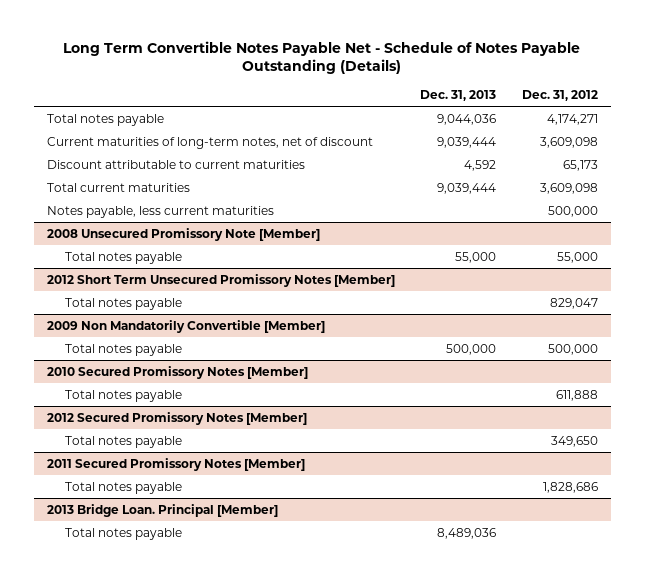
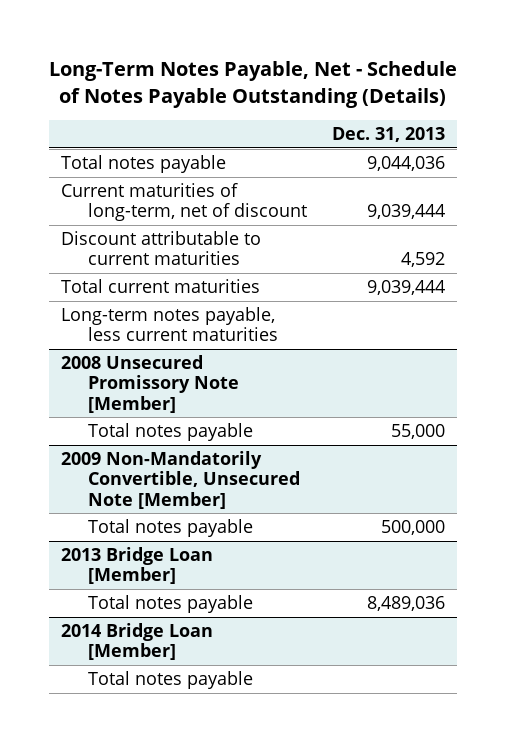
[63,40,581,75] Long Term Convertible Notes Payable Net - Schedule of Notes Payable Outstanding (Details) -> [48,60,457,108] Long-Term Notes Payable, Net - Schedule of Notes Payable Outstanding (Details)
[522,90,599,102] Dec. 31, 2012 -> none
[46,136,373,149] Current maturities of long-term notes, net of discount -> [60,183,308,222] Current maturities of long-term, net of discount
[46,205,274,218] Notes payable, less current maturities -> [60,307,279,342] Long-term notes payable, less current maturities
[46,273,395,287] 2012 Short Term Unsecured Promissory Notes [Member] -> none
[64,297,182,310] Total notes payable -> none
[46,319,325,333] 2009 Non Mandatorily Convertible [Member] -> [60,451,301,509] 2009 Non-Mandatorily Convertible, Unsecured Note [Member]
[46,365,308,379] 2010 Secured Promissory Notes [Member] -> none
[64,389,182,402] Total notes payable -> none
[46,411,307,425] 2012 Secured Promissory Notes [Member] -> none
[64,435,182,448] Total notes payable -> none
[46,457,305,471] 2011 Secured Promissory Notes [Member] -> none
[64,481,182,494] Total notes payable -> none
[46,503,278,517] 2013 Bridge Loan. Principal [Member] -> [60,547,213,585] 2013 Bridge Loan [Member]
none -> [60,623,213,661] 2014 Bridge Loan [Member]
none -> [88,671,254,690] Total notes payable

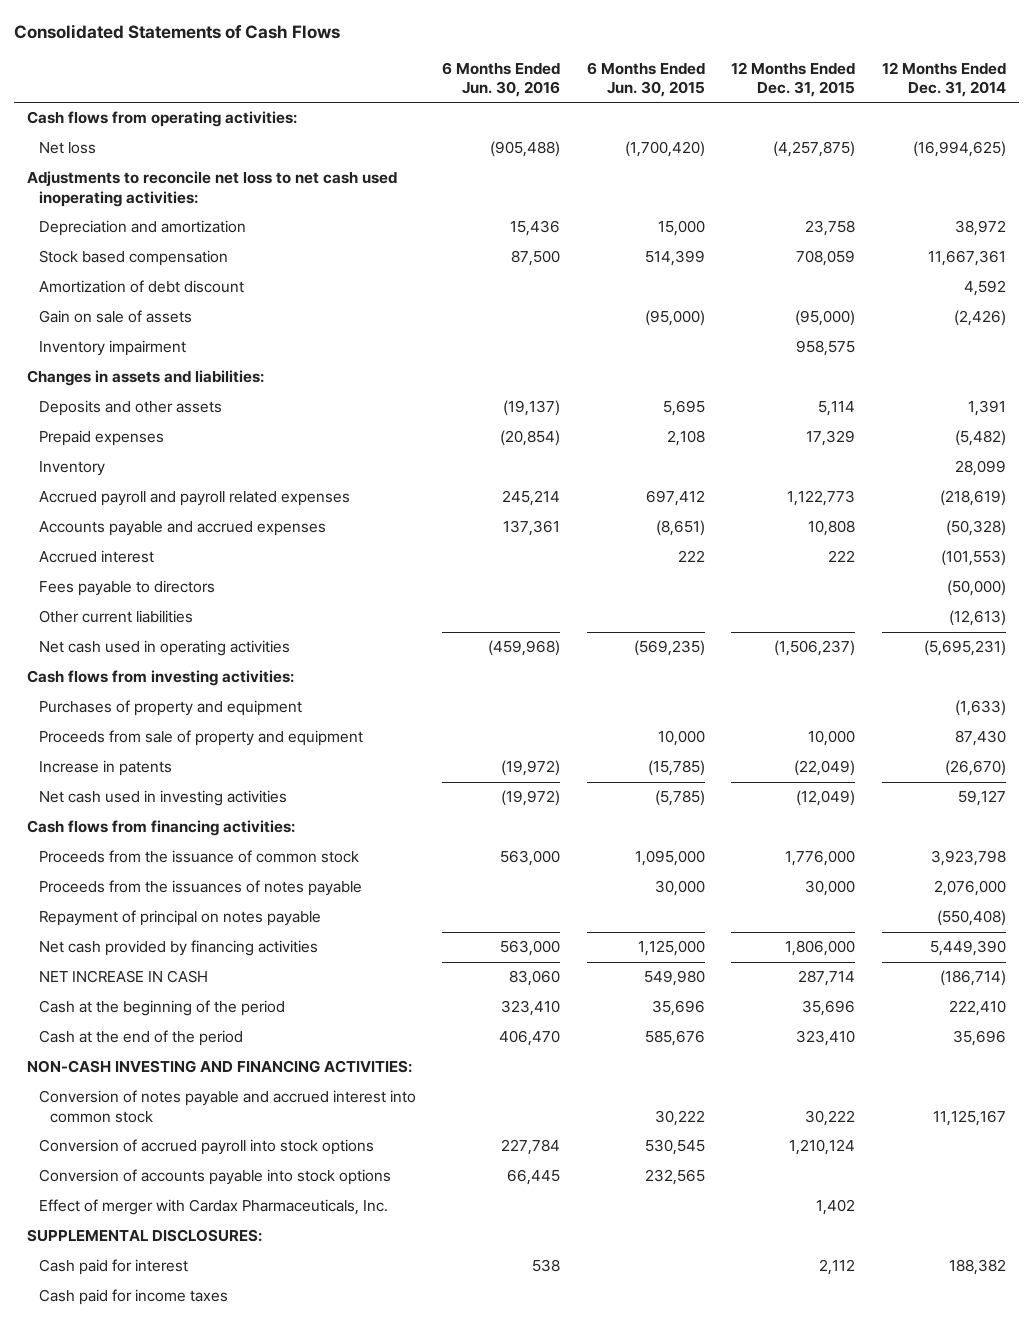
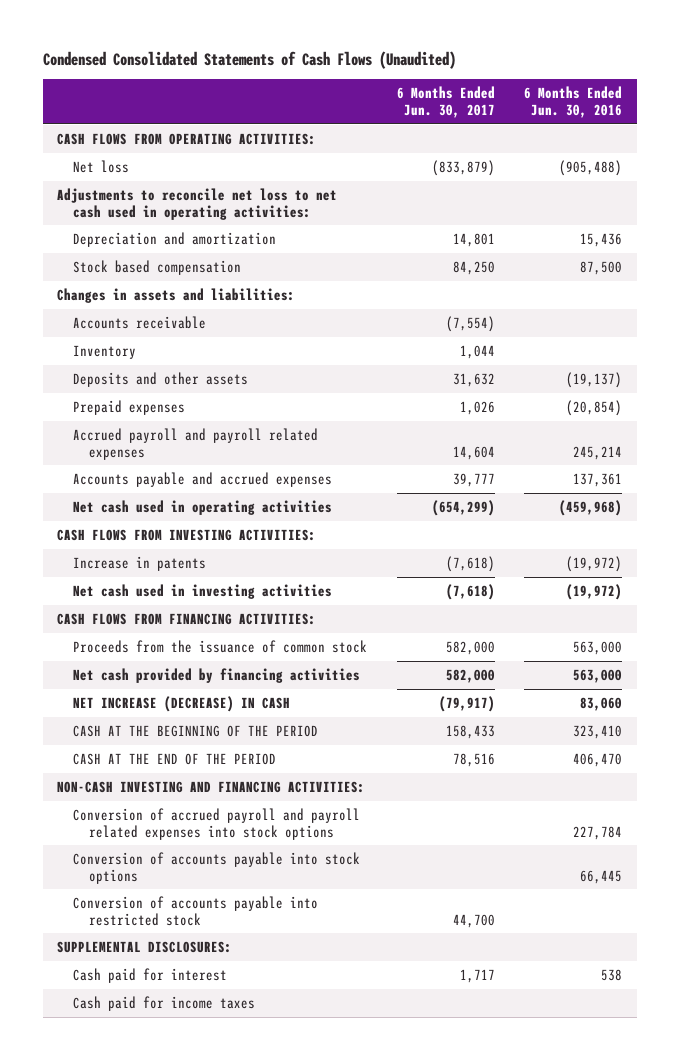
[14,23,341,39] Consolidated Statements of Cash Flows -> [42,50,456,69] Condensed Consolidated Statements of Cash Flows (Unaudited)
[586,61,705,97] 6 Months Ended Jun. 30, 2015 -> none
[731,61,856,97] 12 Months Ended Dec. 31, 2015 -> none
[881,61,1006,97] 12 Months Ended Dec. 31, 2014 -> none
none -> [396,86,495,119] 6 Months Ended Jun. 30, 2017
[27,111,298,128] Cash flows from operating activities: -> [57,132,317,145] CASH FLOWS FROM OPERATING ACTIVITIES:
[27,171,398,207] Adjustments to reconcile net loss to net cash used inoperating activities: -> [57,187,338,220] Adjustments to reconcile net loss to net cash used in operating activities:
[38,280,244,294] Amortization of debt discount -> none
[38,310,192,324] Gain on sale of assets -> none
[38,340,186,357] Inventory impairment -> none
none -> [73,315,207,329] Accounts receivable
[38,461,105,477] Inventory -> [73,344,137,359] Inventory
[38,550,154,564] Accrued interest -> none
[38,580,215,597] Fees payable to directors -> none
[38,610,193,624] Other current liabilities -> none
[38,700,302,717] Purchases of property and equipment -> none
[38,730,363,747] Proceeds from sale of property and equipment -> none
[27,670,295,687] Cash flows from investing activities: -> [57,528,317,541] CASH FLOWS FROM INVESTING ACTIVITIES:
[27,820,296,837] Cash flows from financing activities: -> [57,612,317,625] CASH FLOWS FROM FINANCING ACTIVITIES:
[38,880,362,897] Proceeds from the issuances of notes payable -> none
[38,910,321,927] Repayment of principal on notes payable -> none
[38,970,208,984] NET INCREASE IN CASH -> [73,695,291,712] NET INCREASE (DECREASE) IN CASH
[38,1000,285,1017] Cash at the beginning of the period -> [73,724,319,737] CASH AT THE BEGINNING OF THE PERIOD
[38,1030,243,1047] Cash at the end of the period -> [73,752,277,765] CASH AT THE END OF THE PERIOD
[38,1090,416,1123] Conversion of notes payable and accrued interest into common stock -> none
[38,1139,374,1156] Conversion of accrued payroll into stock options -> [73,807,361,840] Conversion of accrued payroll and payroll related expenses into stock options
[38,1199,388,1216] Effect of merger with Cardax Pharmaceuticals, Inc. -> none
none -> [73,895,319,926] Conversion of accounts payable into restricted stock

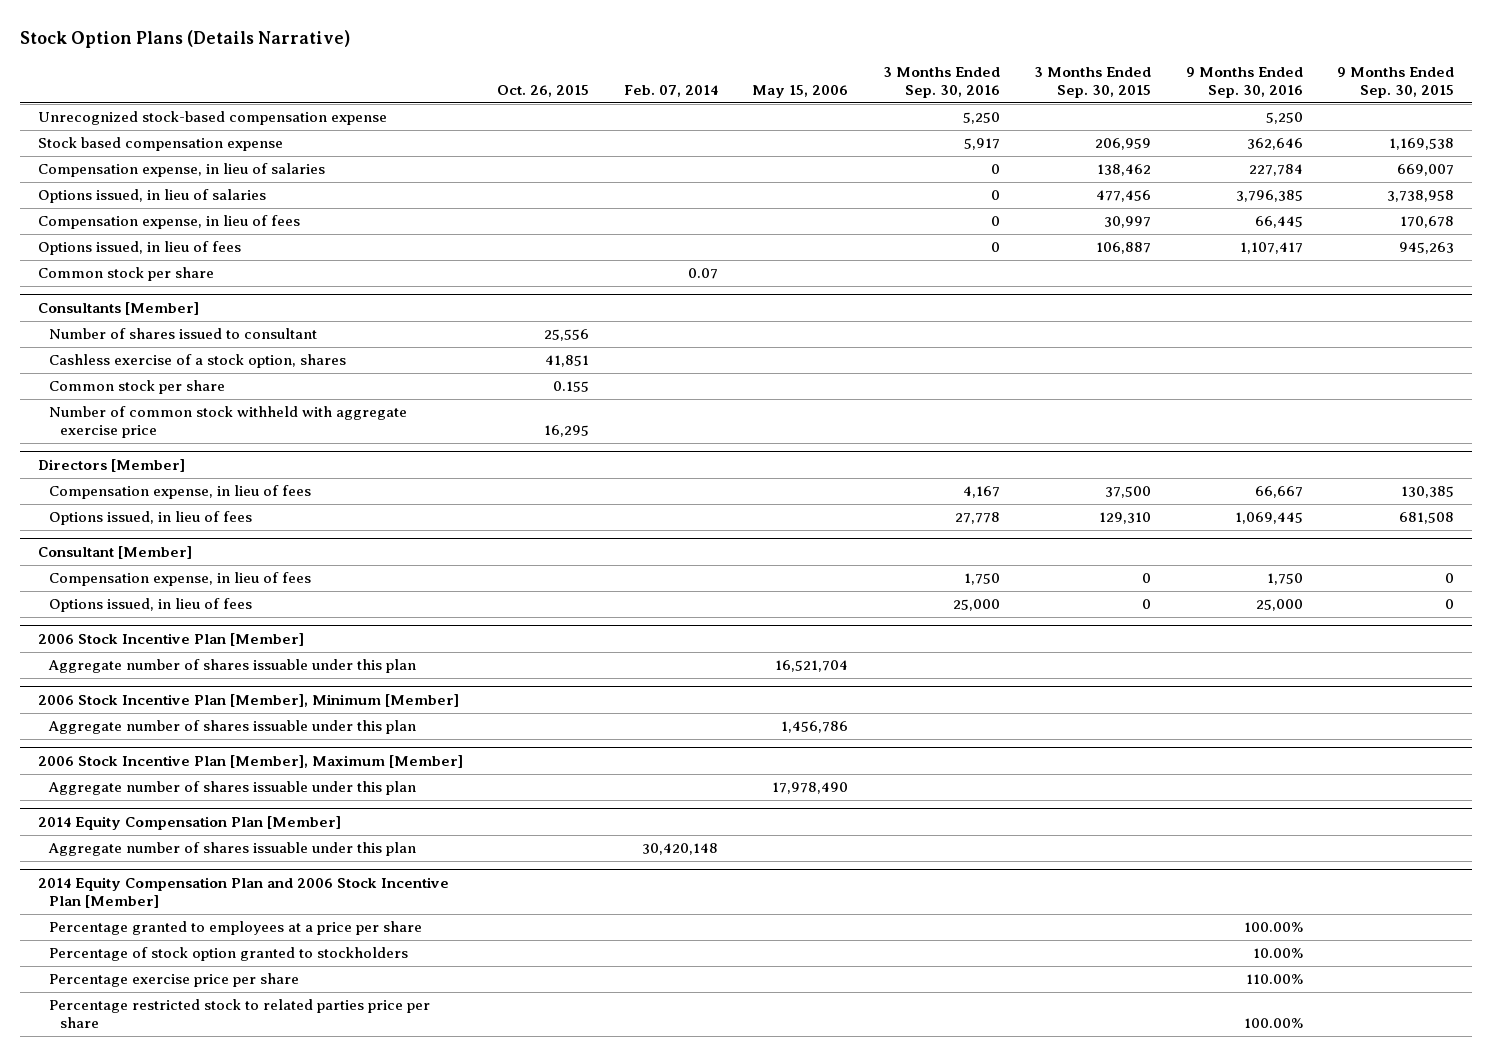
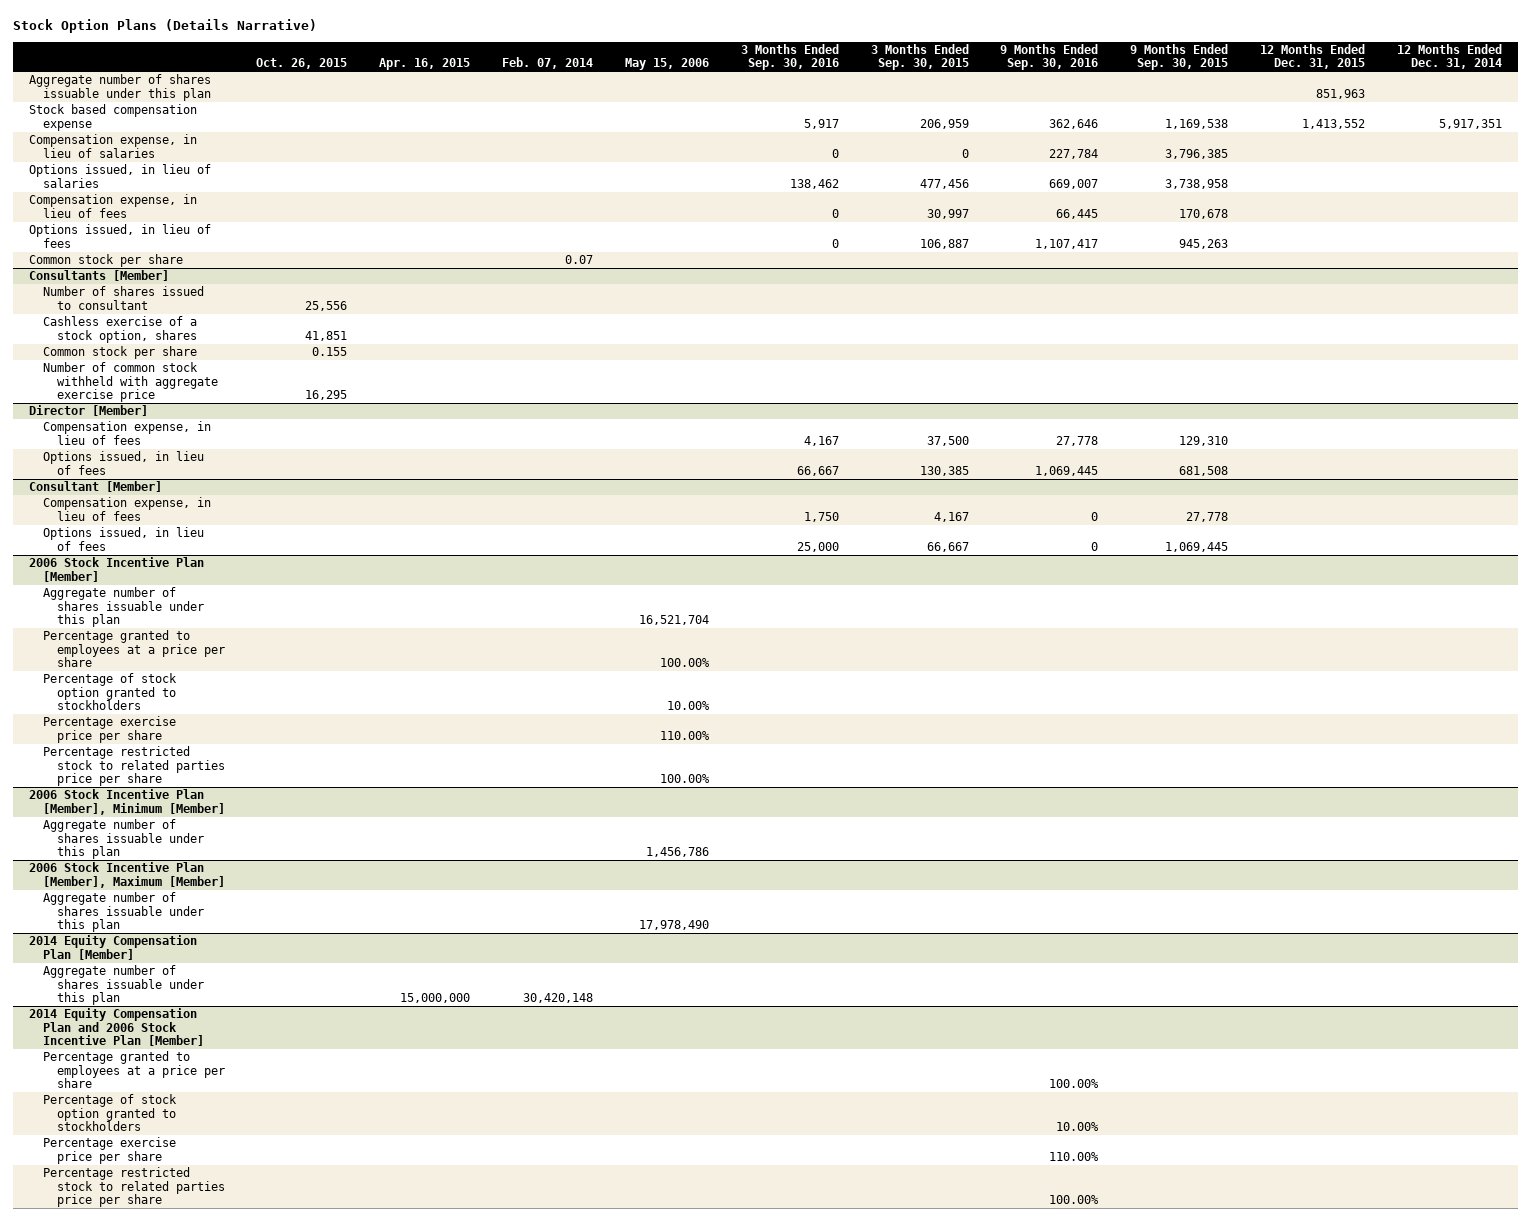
none -> [379,58,471,71] Apr. 16, 2015
none -> [1260,43,1366,70] 12 Months Ended Dec. 31, 2015
none -> [1396,43,1502,70] 12 Months Ended Dec. 31, 2014
[37,111,387,126] Unrecognized stock-based compensation expense -> none
none -> [28,74,211,101] Aggregate number of shares issuable under this plan
[1097,164,1152,177] 138,462 -> [961,148,969,158] 0
[1397,164,1455,177] 669,007 -> [1165,148,1229,159] 3,796,385
[990,190,1000,201] 0 -> [789,178,839,189] 138,462
[1235,190,1303,203] 3,796,385 -> [1049,178,1099,189] 669,007
[37,459,185,473] Directors [Member] -> [28,405,148,417] Director [Member]
[1254,486,1303,499] 66,667 -> [1056,435,1099,446] 27,778
[1401,486,1455,499] 130,385 -> [1179,435,1229,446] 129,310
[954,512,1000,525] 27,778 -> [796,465,839,476] 66,667
[1099,512,1152,525] 129,310 -> [919,465,969,476] 130,385
[1142,573,1152,584] 0 -> [933,511,969,522] 4,167
[1266,573,1303,586] 1,750 -> [1091,511,1099,521] 0
[1445,573,1455,584] 0 -> [1186,511,1229,522] 27,778
[1142,599,1152,610] 0 -> [926,541,969,552] 66,667
[1255,599,1303,612] 25,000 -> [1091,541,1099,551] 0
[1445,599,1455,610] 0 -> [1165,541,1229,552] 1,069,445
none -> [42,630,225,667] Percentage granted to employees at a price per share
none -> [42,673,177,710] Percentage of stock option granted to stockholders
none -> [42,716,176,743] Percentage exercise price per share
none -> [42,746,225,786] Percentage restricted stock to related parties price per share

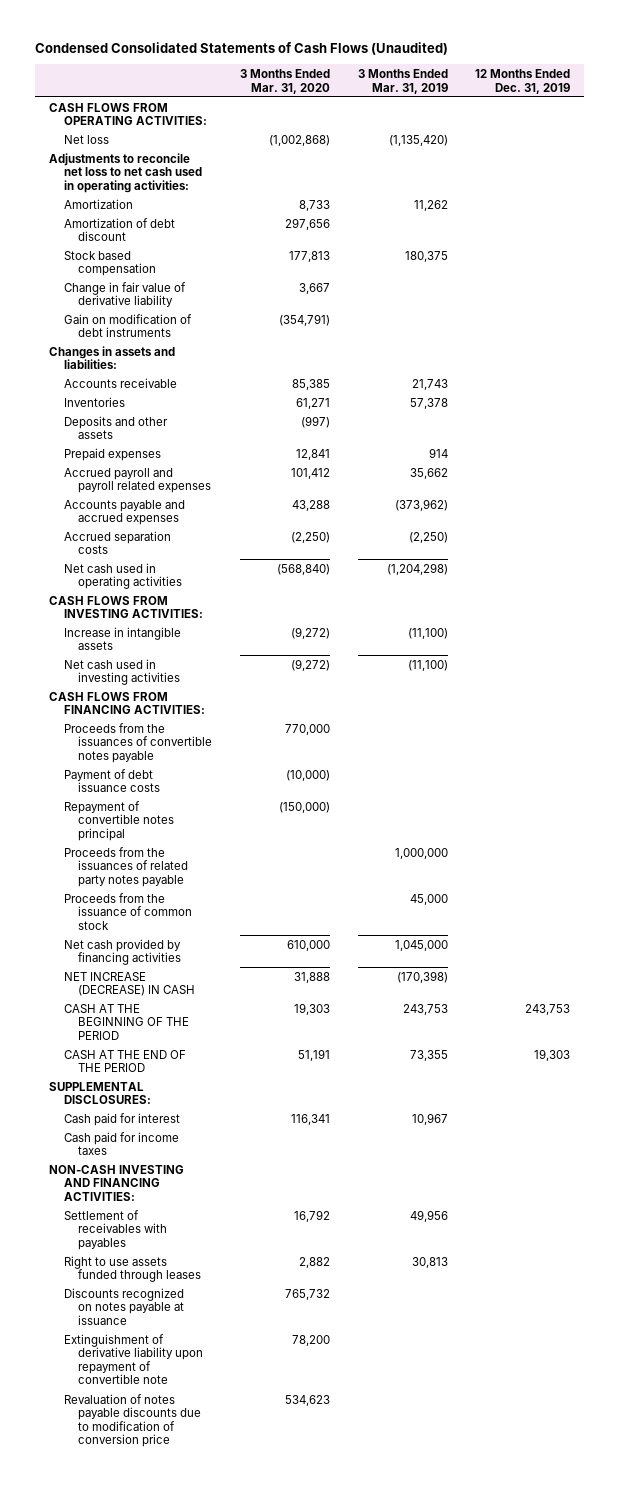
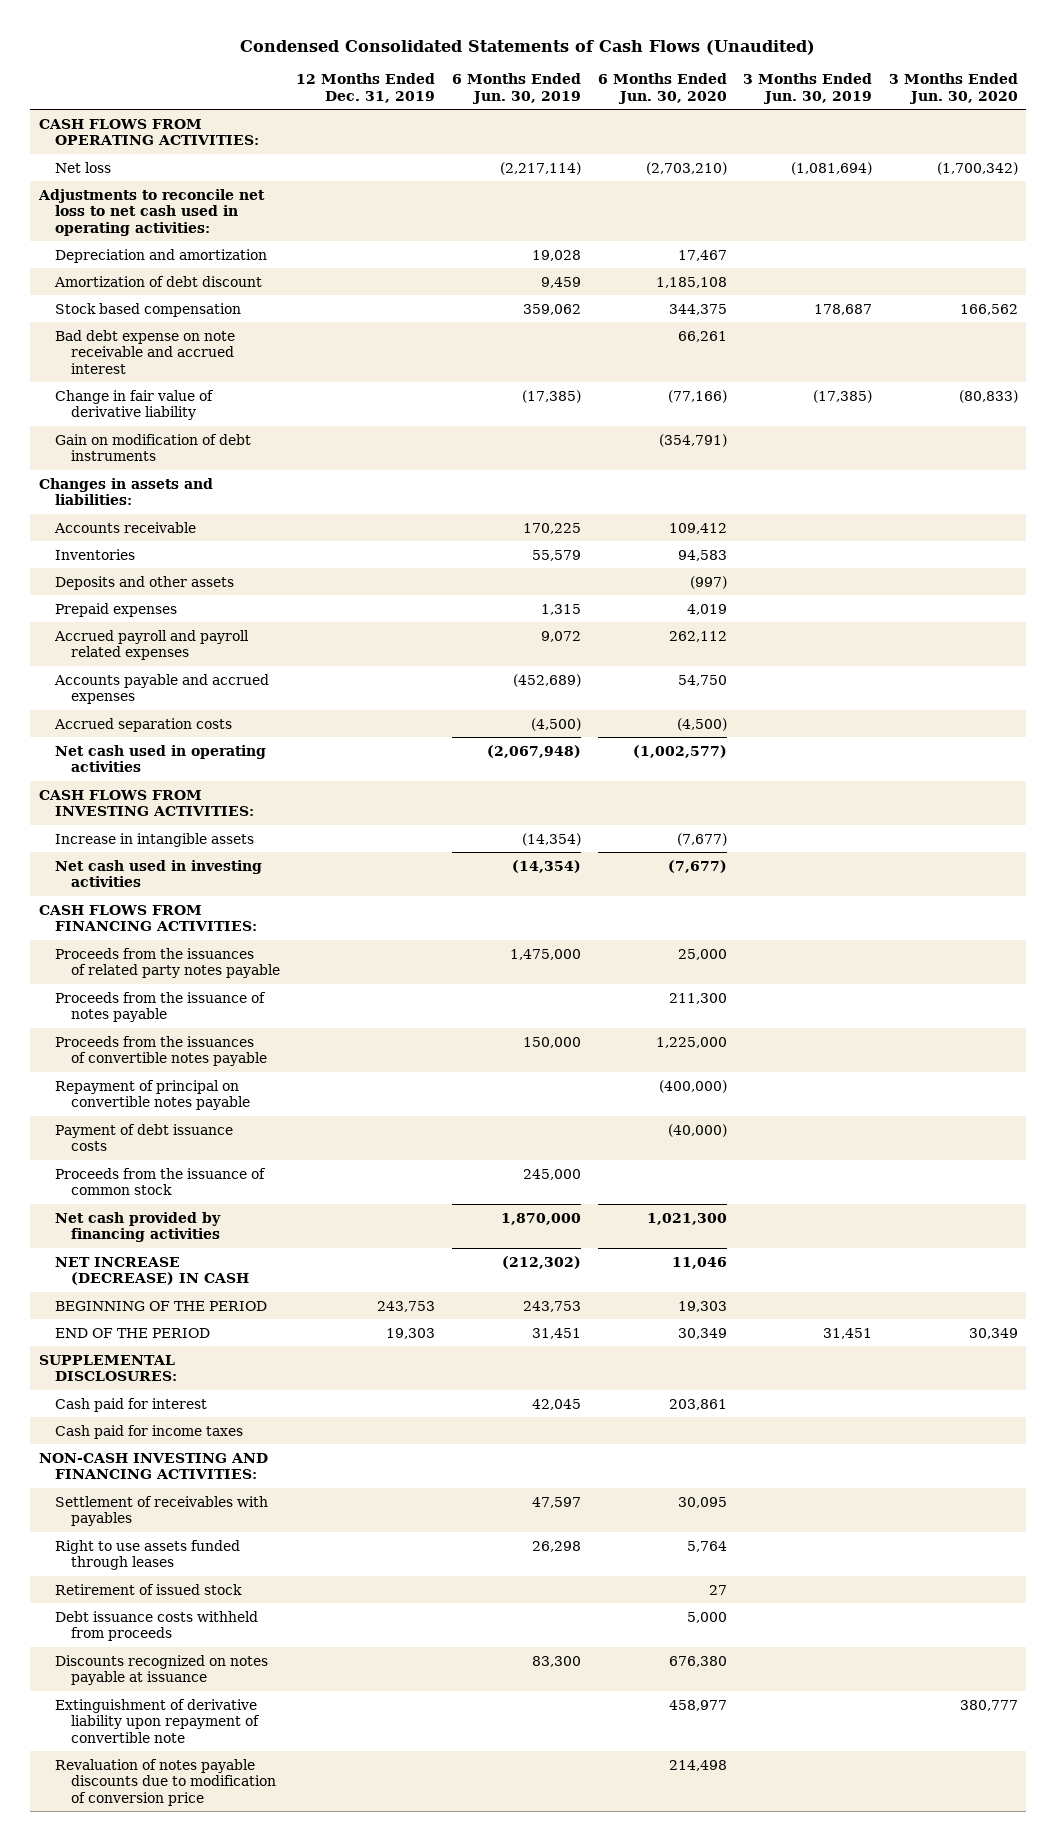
[239,69,330,94] 3 Months Ended Mar. 31, 2020 -> none
[357,69,448,94] 3 Months Ended Mar. 31, 2019 -> none
none -> [452,73,582,105] 6 Months Ended Jun. 30, 2019
none -> [597,73,727,105] 6 Months Ended Jun. 30, 2020
none -> [743,73,873,105] 3 Months Ended Jun. 30, 2019
none -> [888,73,1018,105] 3 Months Ended Jun. 30, 2020
[63,198,133,209] Amortization -> [54,248,267,263] Depreciation and amortization
none -> [54,329,235,374] Bad debt expense on note receivable and accrued interest
[63,846,189,887] Proceeds from the issuances of related party notes payable -> [54,947,280,979] Proceeds from the issuances of related party notes payable
none -> [54,991,266,1023] Proceeds from the issuance of notes payable
none -> [54,1079,250,1111] Repayment of principal on convertible notes payable
[63,800,175,841] Repayment of convertible notes principal -> none
[63,1003,190,1040] CASH AT THE BEGINNING OF THE PERIOD -> [54,1300,267,1311] BEGINNING OF THE PERIOD
[63,1049,186,1073] CASH AT THE END OF THE PERIOD -> [54,1327,210,1338] END OF THE PERIOD
none -> [54,1583,242,1595] Retirement of issued stock
none -> [54,1610,258,1642] Debt issuance costs withheld from proceeds

